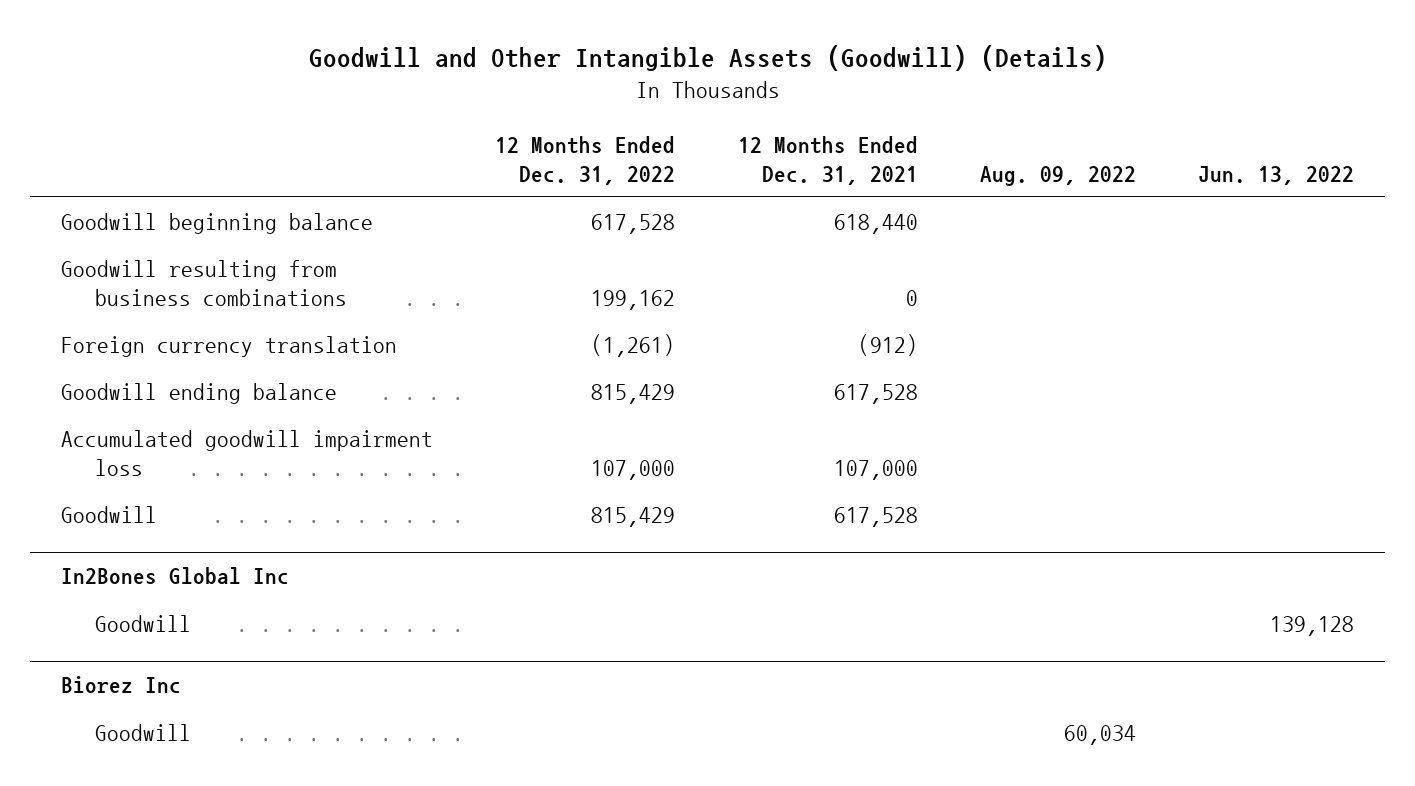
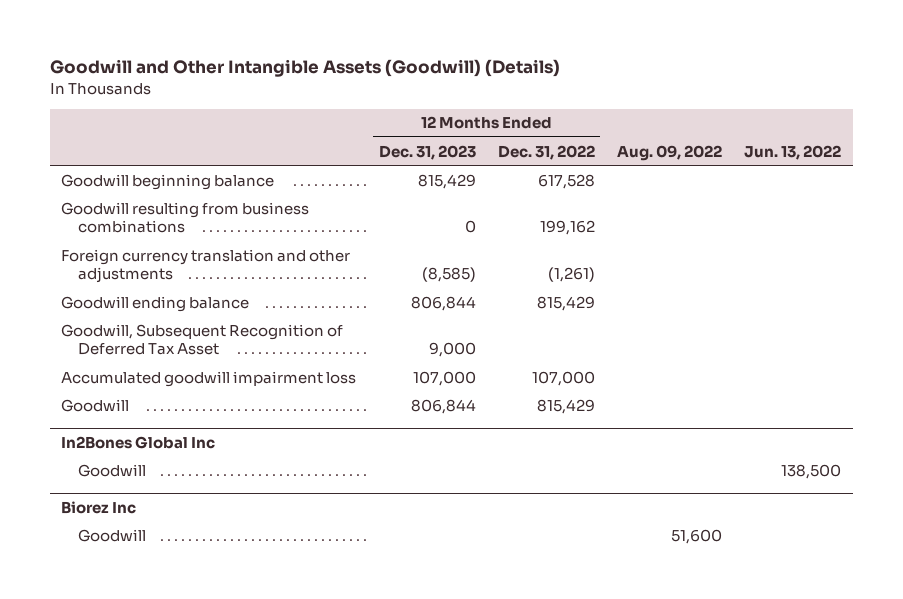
[737,135,918,185] 12 Months Ended Dec. 31, 2021 -> none
none -> [378,144,476,160] Dec. 31, 2023
[61,336,398,358] Foreign currency translation -> [61,248,351,283] Foreign currency translation and other adjustments
none -> [61,323,344,355] Goodwill, Subsequent Recognition of Deferred Tax Asset
[1270,616,1355,637] 139,128 -> [781,463,842,479] 138,500
[1063,725,1136,746] 60,034 -> [671,528,723,544] 51,600

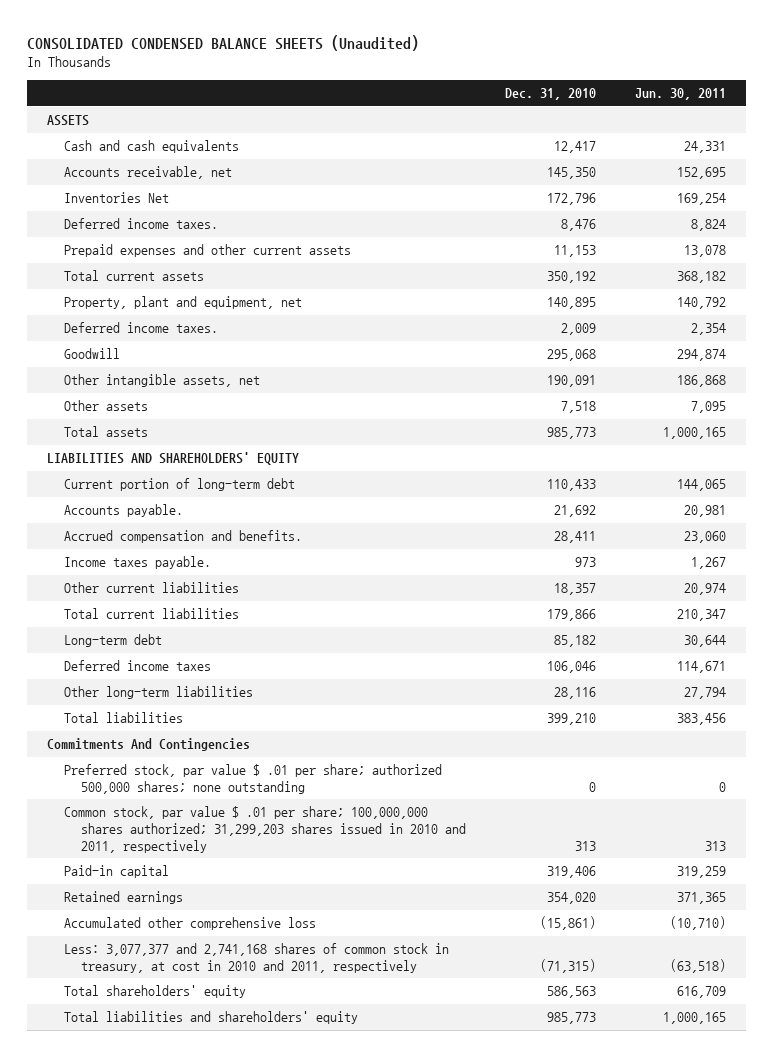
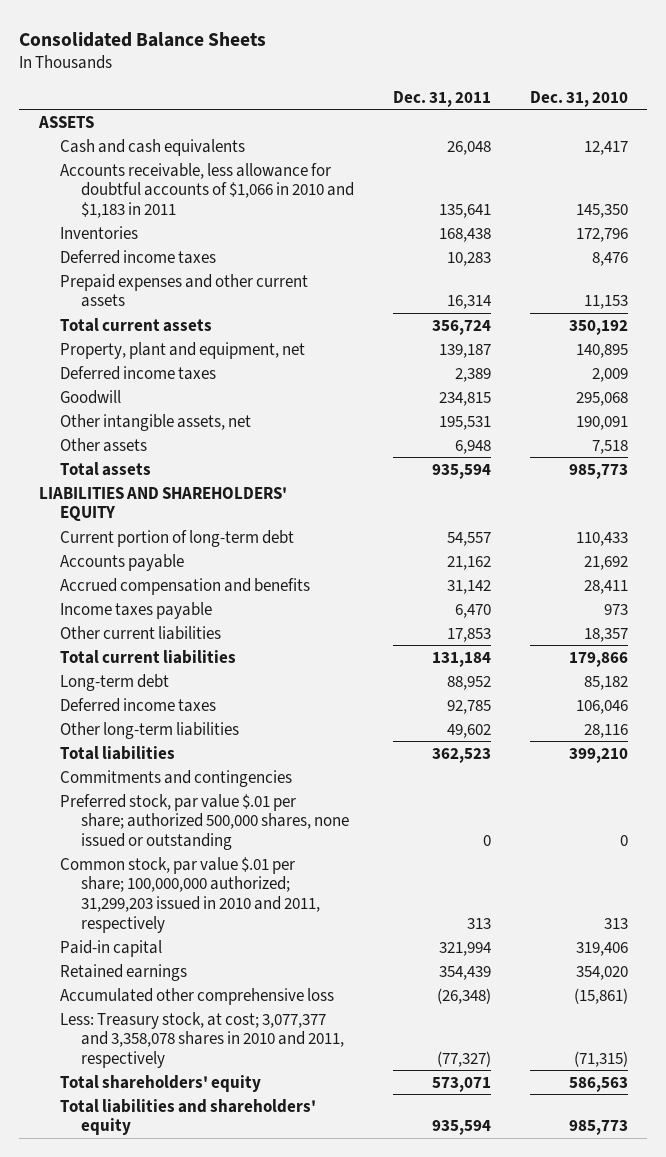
[26,34,419,51] CONSOLIDATED CONDENSED BALANCE SHEETS (Unaudited) -> [19,31,267,47] Consolidated Balance Sheets
[635,88,727,101] Jun. 30, 2011 -> none
none -> [392,90,491,107] Dec. 31, 2011
[63,166,232,180] Accounts receivable, net -> [59,162,355,218] Accounts receivable, less allowance for doubtful accounts of $1,066 in 2010 and $1,183 in 2011
[63,192,169,204] Inventories Net -> [59,225,138,239] Inventories
[63,218,218,230] Deferred income taxes. -> [59,249,216,264] Deferred income taxes
[63,322,218,334] Deferred income taxes. -> [59,365,216,380] Deferred income taxes
[63,504,183,518] Accounts payable. -> [59,553,184,571] Accounts payable
[63,530,302,544] Accrued compensation and benefits. -> [59,577,310,595] Accrued compensation and benefits
[63,556,211,570] Income taxes payable. -> [59,601,212,619] Income taxes payable
[46,738,250,752] Commitments And Contingencies -> [59,769,292,787] Commitments and contingencies
[63,764,442,794] Preferred stock, par value $ .01 per share; authorized 500,000 shares; none outstanding -> [59,793,350,850] Preferred stock, par value $.01 per share; authorized 500,000 shares, none issued or outstanding
[63,806,466,853] Common stock, par value $ .01 per share; 100,000,000 shares authorized; 31,299,203 shares issued in 2010 and 2011, respectively -> [59,856,321,933] Common stock, par value $.01 per share; 100,000,000 authorized; 31,299,203 issued in 2010 and 2011, respectively
[63,943,449,973] Less: 3,077,377 and 2,741,168 shares of common stock in treasury, at cost in 2010 and 2011, respectively -> [59,1011,345,1068] Less: Treasury stock, at cost; 3,077,377 and 3,358,078 shares in 2010 and 2011, respectively

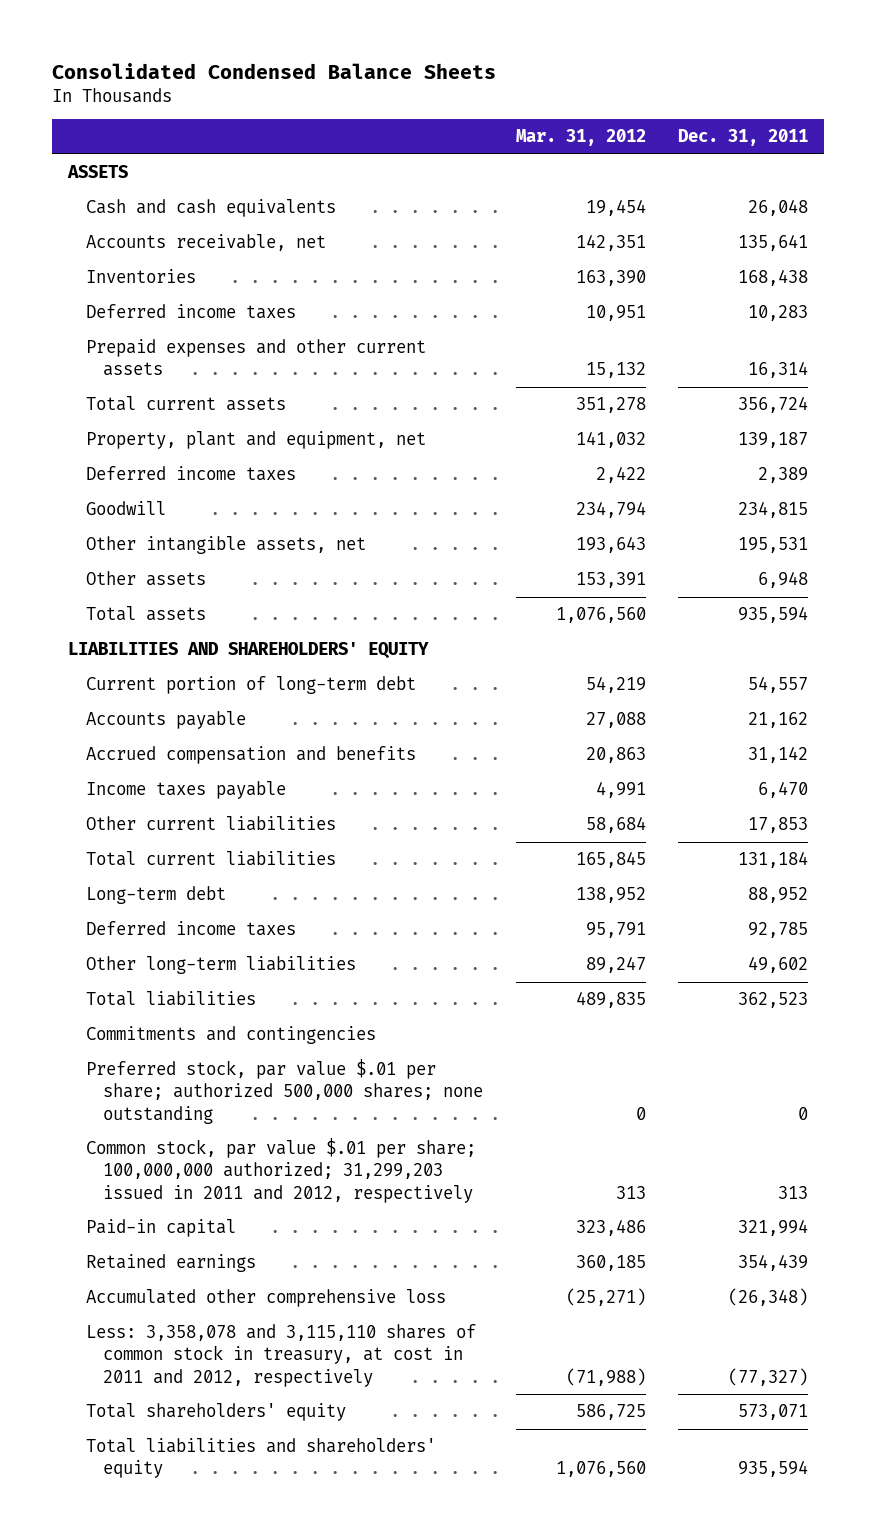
[19,31,267,47] Consolidated Balance Sheets -> [52,62,497,79] Consolidated Condensed Balance Sheets
[529,90,628,107] Dec. 31, 2010 -> none
none -> [515,129,646,147] Mar. 31, 2012
[59,162,355,218] Accounts receivable, less allowance for doubtful accounts of $1,066 in 2010 and $1,183 in 2011 -> [85,234,326,252] Accounts receivable, net
[59,793,350,850] Preferred stock, par value $.01 per share; authorized 500,000 shares, none issued or outstanding -> [85,1059,484,1124] Preferred stock, par value $.01 per share; authorized 500,000 shares; none outstanding
[59,856,321,933] Common stock, par value $.01 per share; 100,000,000 authorized; 31,299,203 issued in 2010 and 2011, respectively -> [85,1138,476,1203] Common stock, par value $.01 per share; 100,000,000 authorized; 31,299,203 issued in 2011 and 2012, respectively
[59,1011,345,1068] Less: Treasury stock, at cost; 3,077,377 and 3,358,078 shares in 2010 and 2011, respectively -> [85,1324,476,1387] Less: 3,358,078 and 3,115,110 shares of common stock in treasury, at cost in 2011 and 2012, respectively

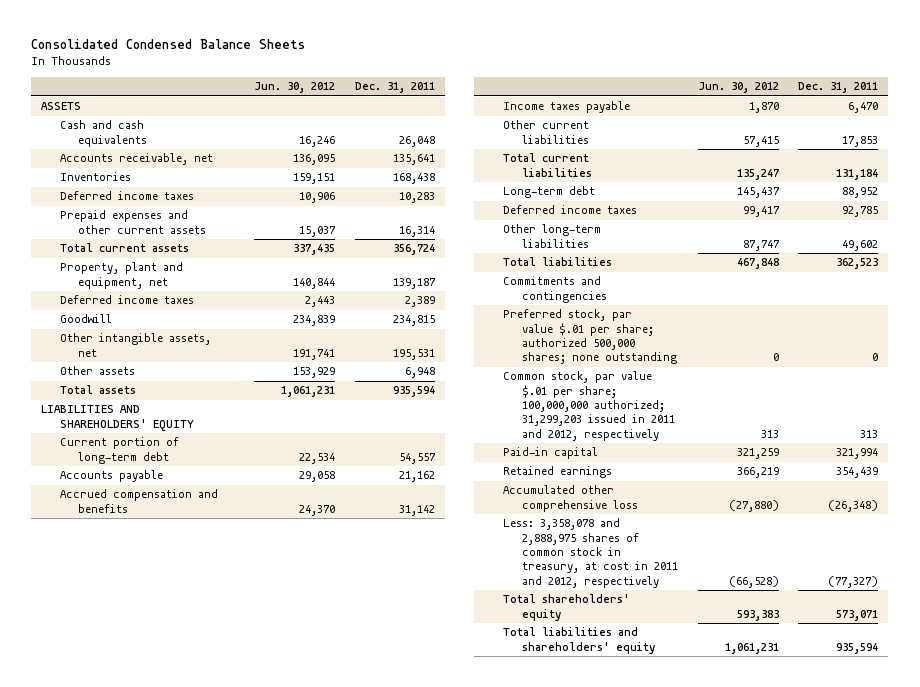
[515,129,646,147] Mar. 31, 2012 -> none
none -> [254,82,336,94] Jun. 30, 2012
[85,1324,476,1387] Less: 3,358,078 and 3,115,110 shares of common stock in treasury, at cost in 2011 and 2012, respectively -> [502,518,678,588] Less: 3,358,078 and 2,888,975 shares of common stock in treasury, at cost in 2011 and 2012, respectively

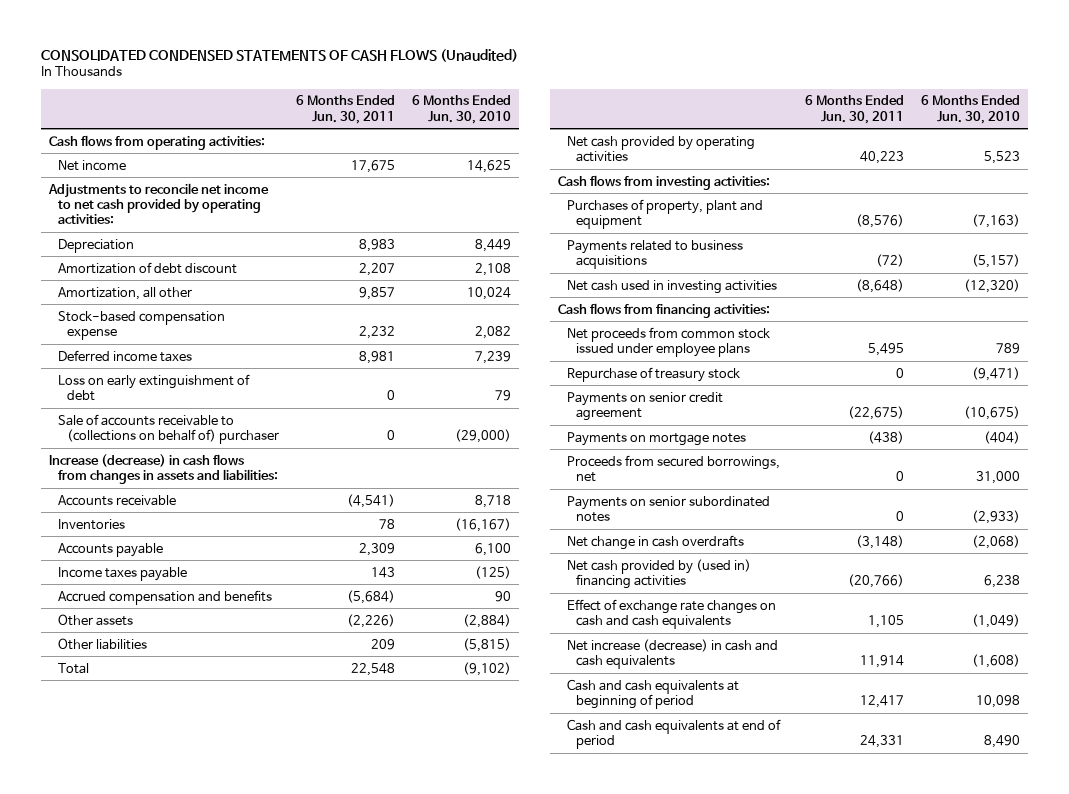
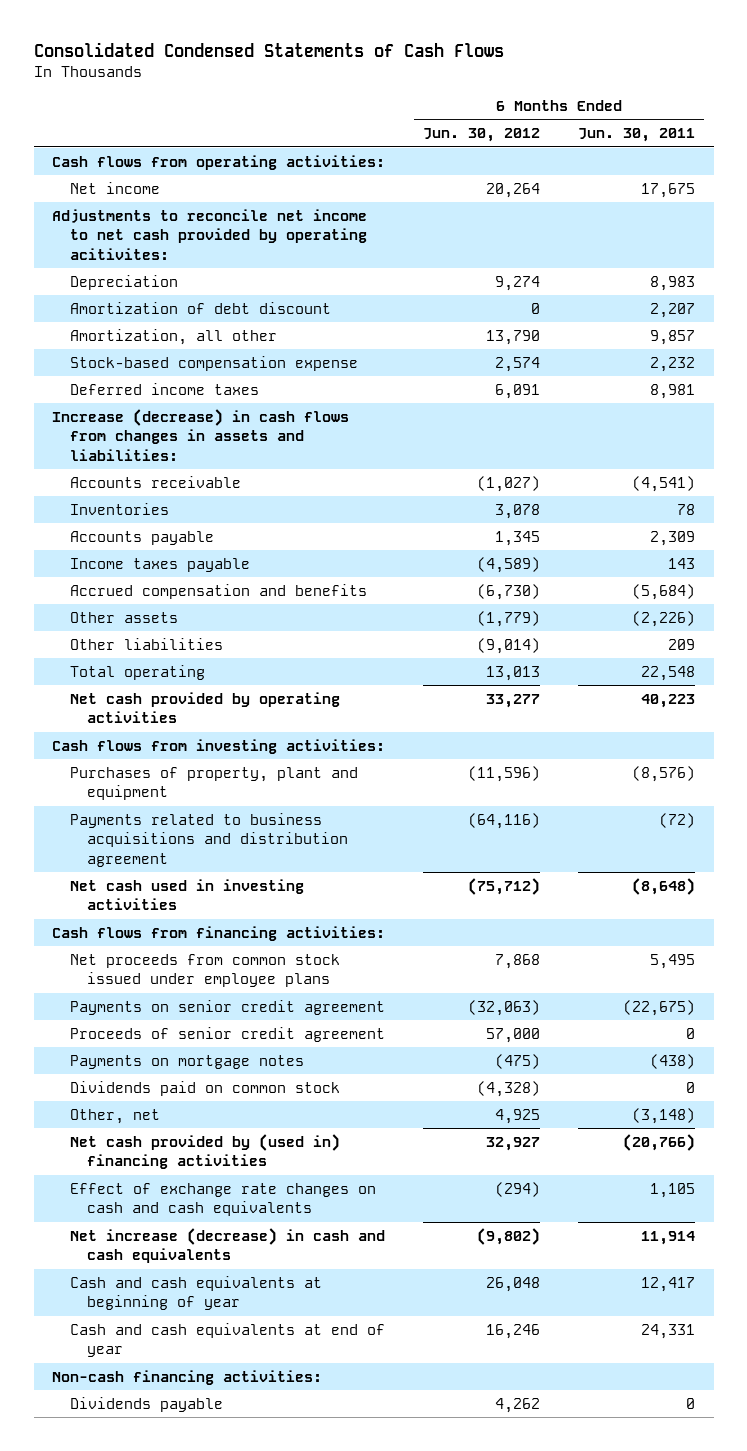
[40,48,518,62] CONSOLIDATED CONDENSED STATEMENTS OF CASH FLOWS (Unaudited) -> [33,41,504,57] Consolidated Condensed Statements of Cash Flows
[411,95,511,124] 6 Months Ended Jun. 30, 2010 -> none
none -> [423,128,541,143] Jun. 30, 2012
[48,182,270,225] Adjustments to reconcile net income to net cash provided by operating activities: -> [52,208,368,260] Adjustments to reconcile net income to net cash provided by operating acitivites:
[57,373,250,401] Loss on early extinguishment of debt -> none
[57,413,279,444] Sale of accounts receivable to (collections on behalf of) purchaser -> none
[57,662,89,674] Total -> [69,664,205,680] Total operating
[566,239,743,269] Payments related to business acquisitions -> [69,812,349,867] Payments related to business acquisitions and distribution agreement
[566,366,740,382] Repurchase of treasury stock -> none
none -> [69,1026,385,1042] Proceeds of senior credit agreement
[566,454,780,482] Proceeds from secured borrowings, net -> none
[566,495,770,522] Payments on senior subordinated notes -> none
none -> [69,1080,340,1096] Dividends paid on common stock
[566,534,744,550] Net change in cash overdrafts -> [69,1108,160,1124] Other, net
[566,678,739,709] Cash and cash equivalents at beginning of period -> [69,1275,322,1311] Cash and cash equivalents at beginning of year
[566,718,781,749] Cash and cash equivalents at end of period -> [69,1322,385,1358] Cash and cash equivalents at end of year
none -> [52,1369,323,1385] Non-cash financing activities:
none -> [69,1396,223,1412] Dividends payable

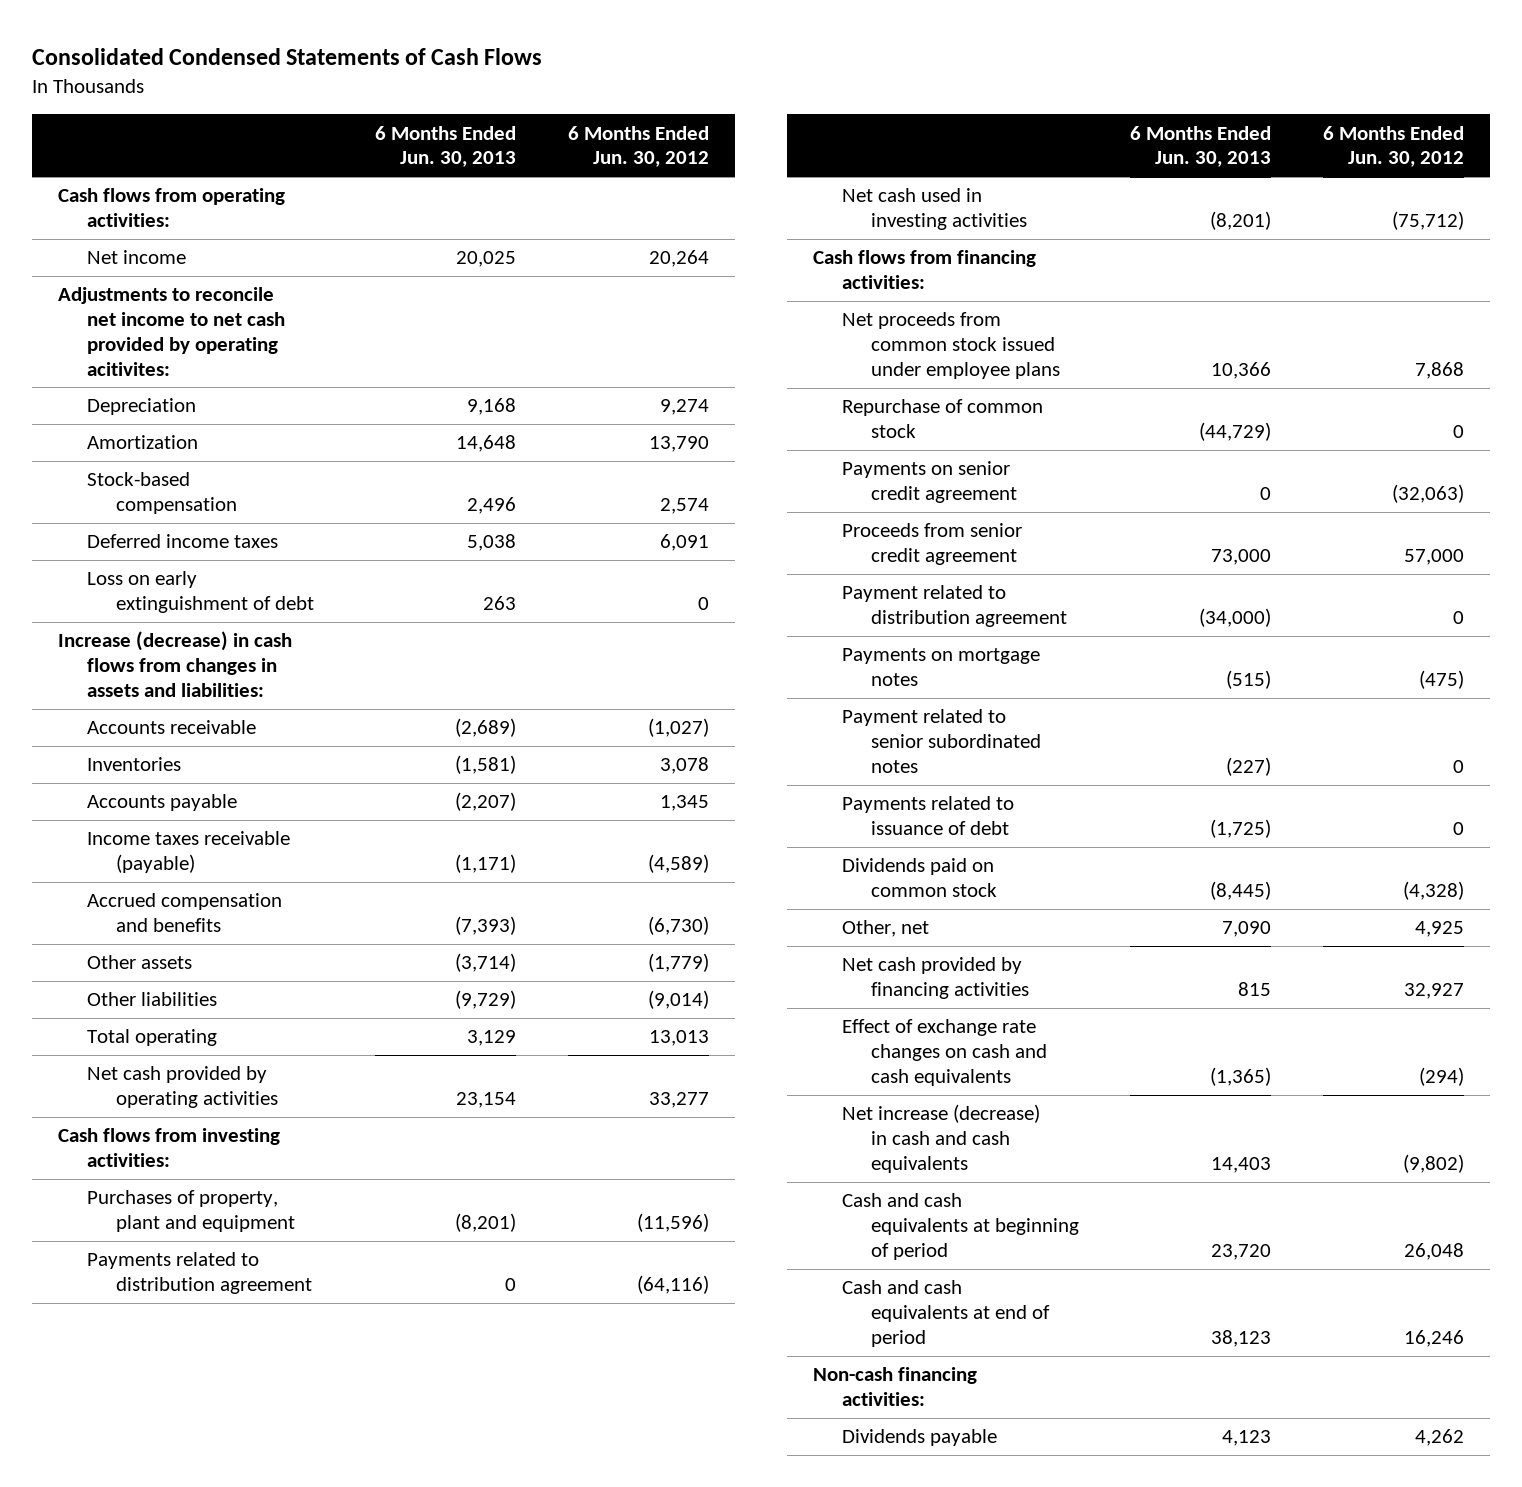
[577,128,695,143] Jun. 30, 2011 -> none
none -> [375,125,517,168] 6 Months Ended Jun. 30, 2013
[69,301,331,314] Amortization of debt discount -> none
[69,328,277,345] Amortization, all other -> [86,435,198,450] Amortization
[69,355,358,371] Stock-based compensation expense -> [86,472,237,515] Stock-based compensation
none -> [86,571,314,614] Loss on early extinguishment of debt
[69,557,250,572] Income taxes payable -> [86,831,290,874] Income taxes receivable (payable)
[69,812,349,867] Payments related to business acquisitions and distribution agreement -> [86,1252,312,1295] Payments related to distribution agreement
none -> [841,399,1043,439] Repurchase of common stock
[69,1026,385,1042] Proceeds of senior credit agreement -> [841,523,1022,566] Proceeds from senior credit agreement
none -> [841,585,1067,628] Payment related to distribution agreement
none -> [841,709,1041,773] Payment related to senior subordinated notes
none -> [841,796,1014,836] Payments related to issuance of debt
[69,1133,340,1170] Net cash provided by (used in) financing activities -> [841,957,1029,1000] Net cash provided by financing activities
[69,1275,322,1311] Cash and cash equivalents at beginning of year -> [841,1193,1079,1260] Cash and cash equivalents at beginning of period
[69,1322,385,1358] Cash and cash equivalents at end of year -> [841,1280,1050,1347] Cash and cash equivalents at end of period

